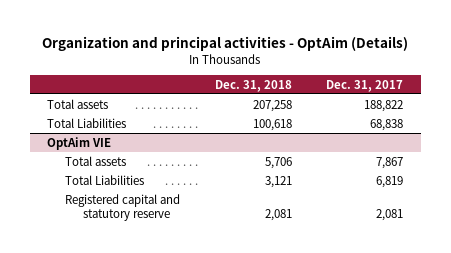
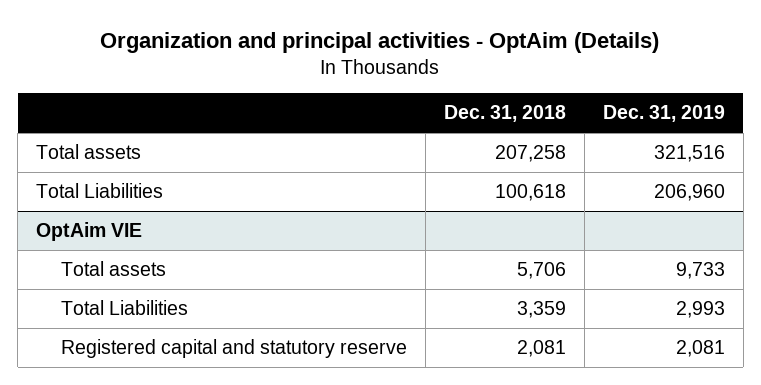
[326,79,404,92] Dec. 31, 2017 -> none
none -> [602,105,725,123] Dec. 31, 2019
[264,175,292,188] 3,121 -> [517,301,567,319] 3,359

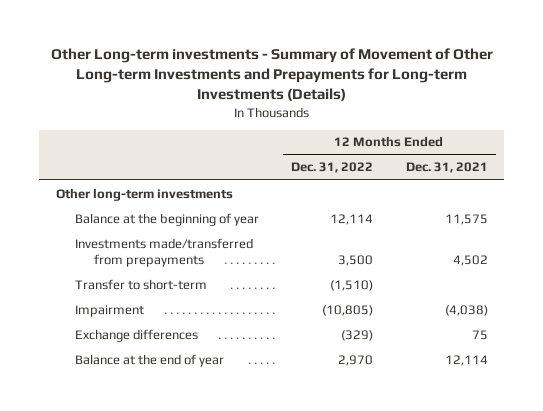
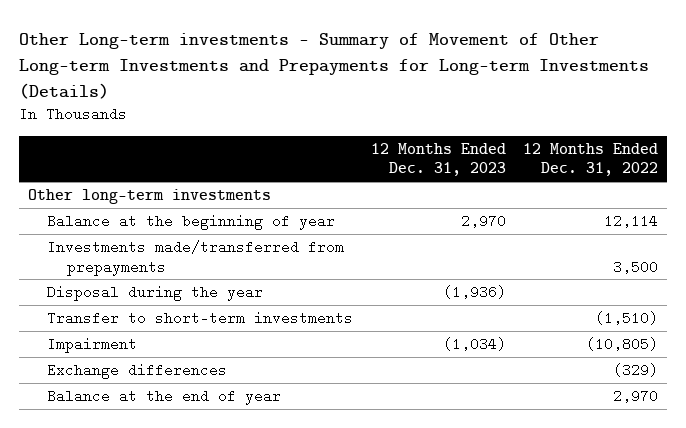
[405,162,488,174] Dec. 31, 2021 -> none
none -> [370,142,506,177] 12 Months Ended Dec. 31, 2023
none -> [47,284,264,301] Disposal during the year
[74,278,207,290] Transfer to short-term -> [47,310,354,325] Transfer to short-term investments

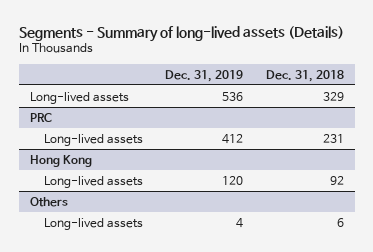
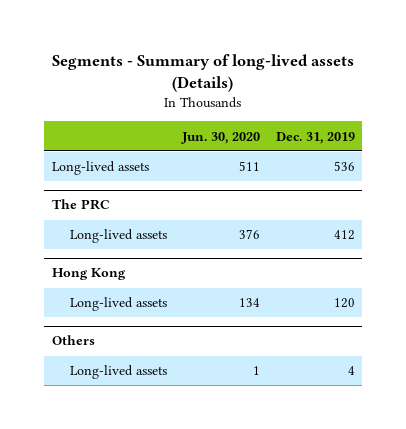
[265,69,344,82] Dec. 31, 2018 -> none
none -> [181,131,261,144] Jun. 30, 2020
[29,112,52,122] PRC -> [51,199,110,211] The PRC

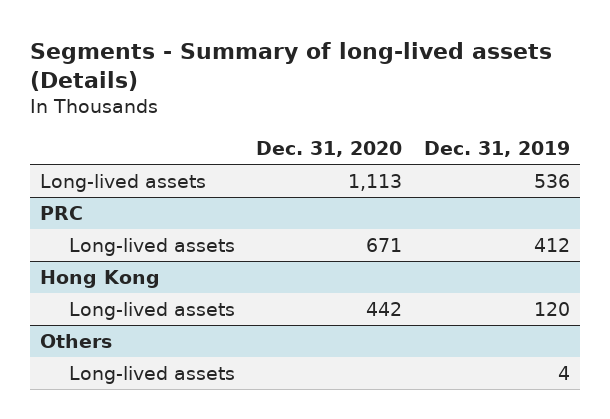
[181,131,261,144] Jun. 30, 2020 -> none
none -> [256,141,403,158] Dec. 31, 2020
[51,199,110,211] The PRC -> [40,205,84,220] PRC

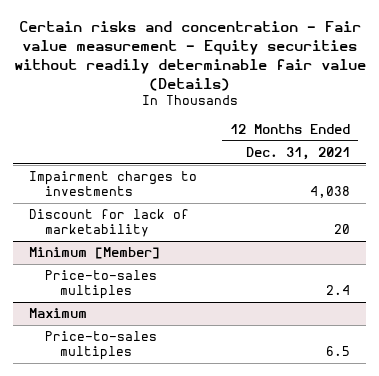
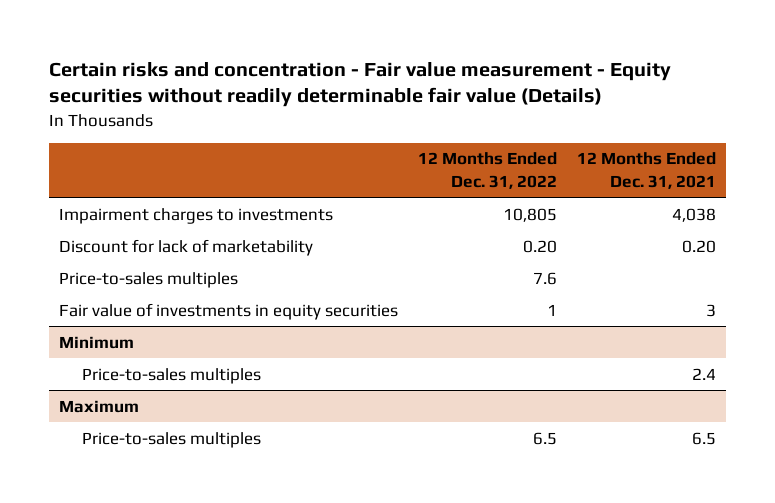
none -> [417,152,557,189] 12 Months Ended Dec. 31, 2022
[333,224,350,235] 20 -> [681,239,716,253] 0.20
none -> [58,271,238,288] Price-to-sales multiples
none -> [58,302,398,320] Fair value of investments in equity securities
[29,247,161,260] Minimum [Member] -> [58,335,134,349] Minimum

